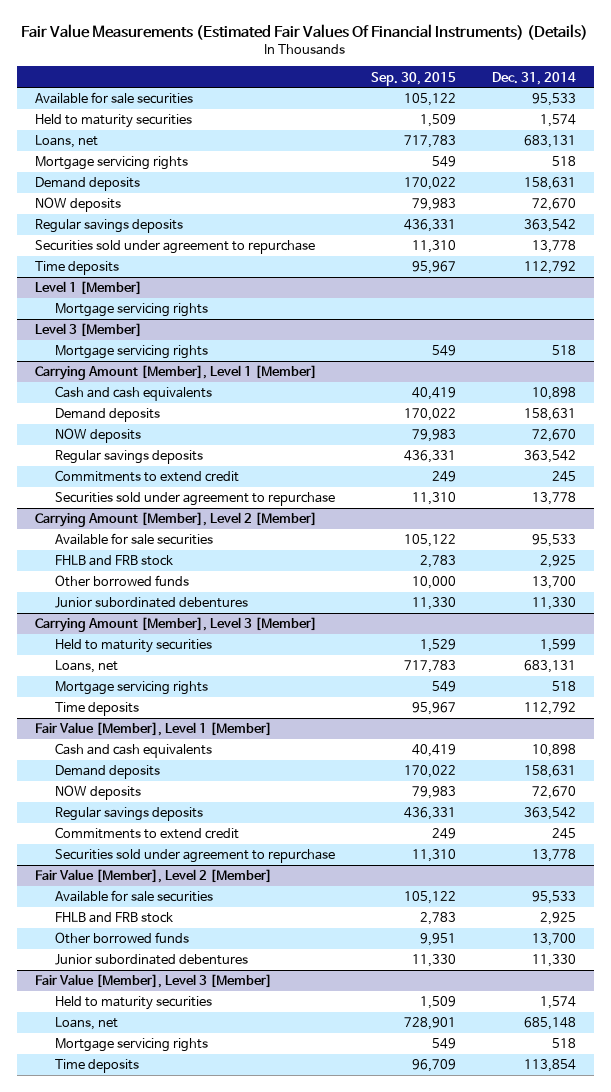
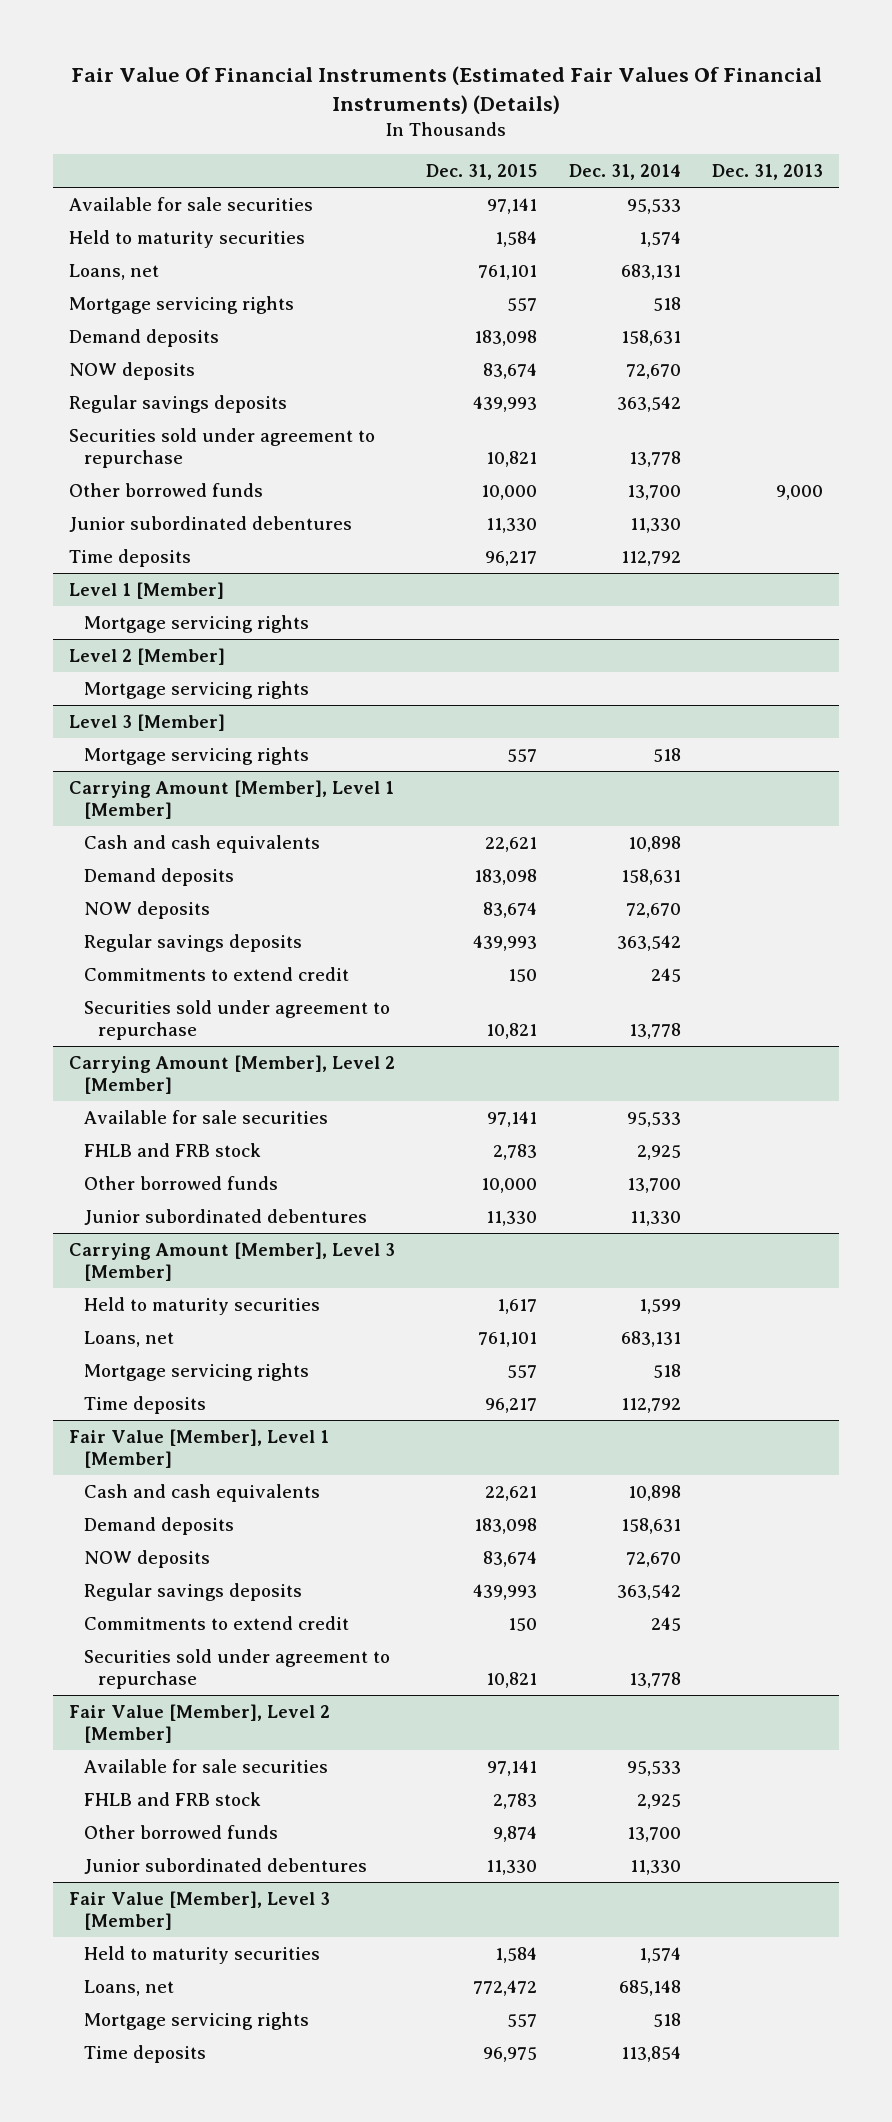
[21,23,589,40] Fair Value Measurements (Estimated Fair Values Of Financial Instruments) (Details) -> [71,65,823,114] Fair Value Of Financial Instruments (Estimated Fair Values Of Financial Instruments) (Details)
[371,71,457,86] Sep. 30, 2015 -> none
none -> [426,164,538,181] Dec. 31, 2015
none -> [712,164,824,181] Dec. 31, 2013
none -> [68,483,263,498] Other borrowed funds
none -> [68,516,352,533] Junior subordinated debentures
none -> [68,648,225,666] Level 2 [Member]
none -> [83,681,309,700] Mortgage servicing rights

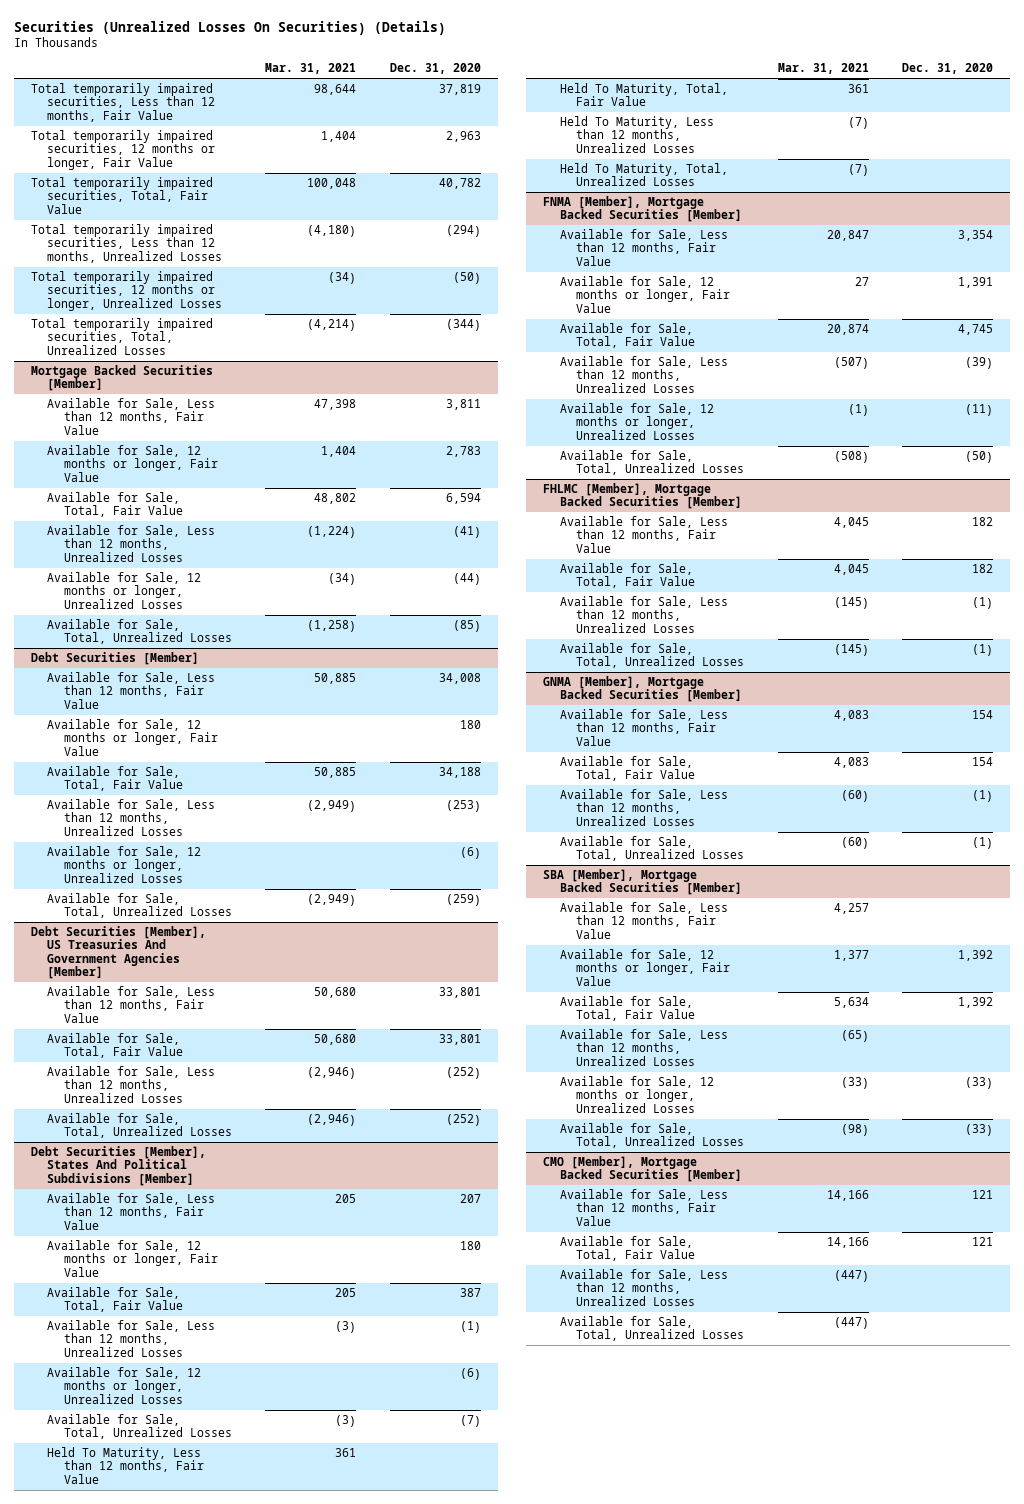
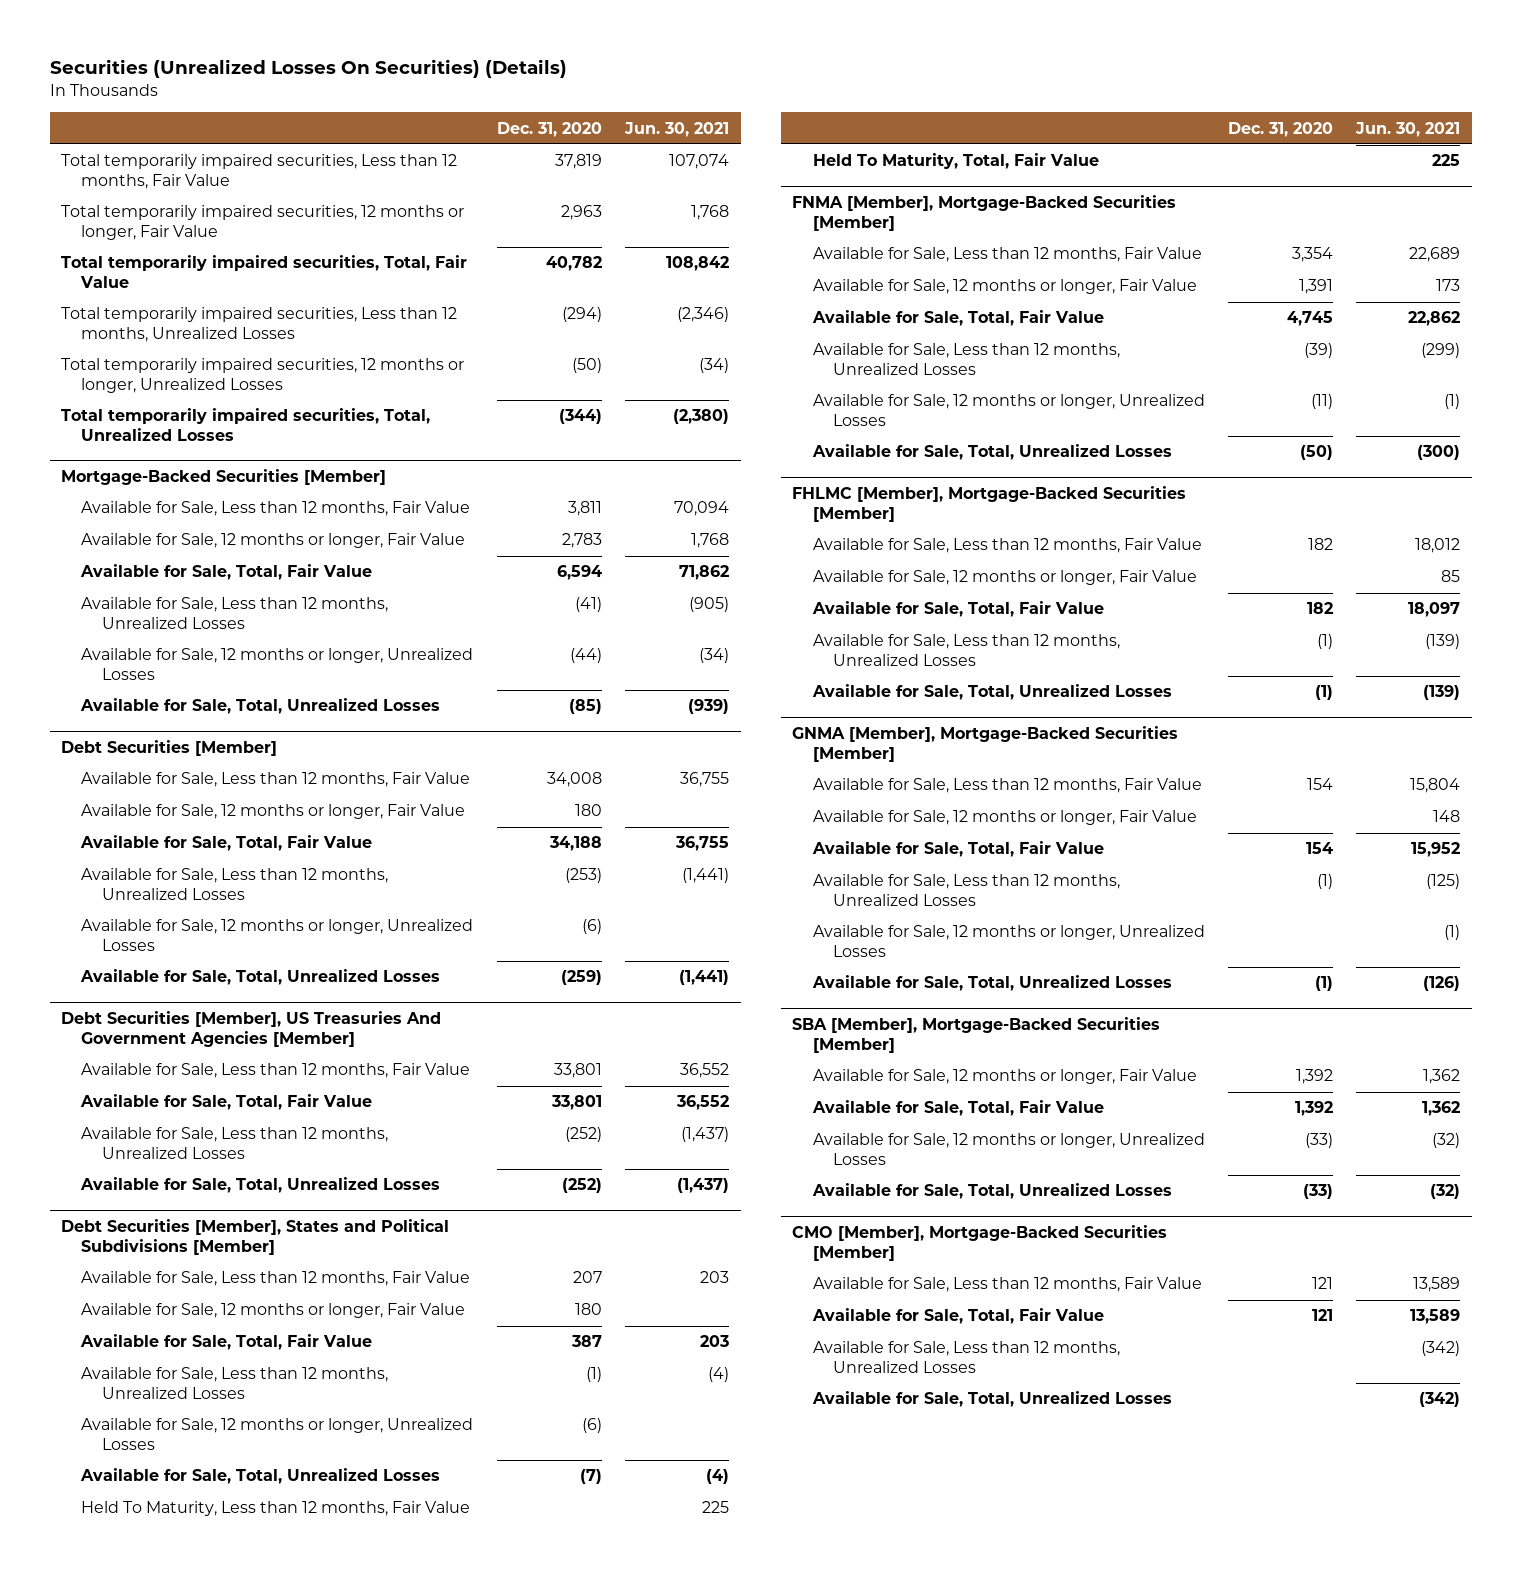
[265,63,357,75] Mar. 31, 2021 -> none
none -> [624,121,730,137] Jun. 30, 2021
[30,365,213,392] Mortgage Backed Securities [Member] -> [61,469,387,486] Mortgage-Backed Securities [Member]
[30,1146,206,1186] Debt Securities [Member], States And Political Subdivisions [Member] -> [61,1219,450,1255] Debt Securities [Member], States and Political Subdivisions [Member]
[559,116,714,153] Held To Maturity, Less than 12 months, Unrealized Losses -> none
[559,163,728,187] Held To Maturity, Total, Unrealized Losses -> none
[543,196,742,223] FNMA [Member], Mortgage Backed Securities [Member] -> [792,195,1177,231] FNMA [Member], Mortgage-Backed Securities [Member]
[543,483,742,510] FHLMC [Member], Mortgage Backed Securities [Member] -> [792,486,1187,522] FHLMC [Member], Mortgage-Backed Securities [Member]
none -> [812,570,1197,586] Available for Sale, 12 months or longer, Fair Value
[543,676,742,703] GNMA [Member], Mortgage Backed Securities [Member] -> [792,726,1179,762] GNMA [Member], Mortgage-Backed Securities [Member]
none -> [812,810,1197,826] Available for Sale, 12 months or longer, Fair Value
none -> [812,925,1205,957] Available for Sale, 12 months or longer, Unrealized Losses
[559,902,728,939] Available for Sale, Less than 12 months, Fair Value -> none
[543,869,742,896] SBA [Member], Mortgage Backed Securities [Member] -> [792,1017,1161,1053] SBA [Member], Mortgage-Backed Securities [Member]
[559,1029,728,1066] Available for Sale, Less than 12 months, Unrealized Losses -> none
[543,1156,742,1183] CMO [Member], Mortgage Backed Securities [Member] -> [792,1225,1168,1261] CMO [Member], Mortgage-Backed Securities [Member]

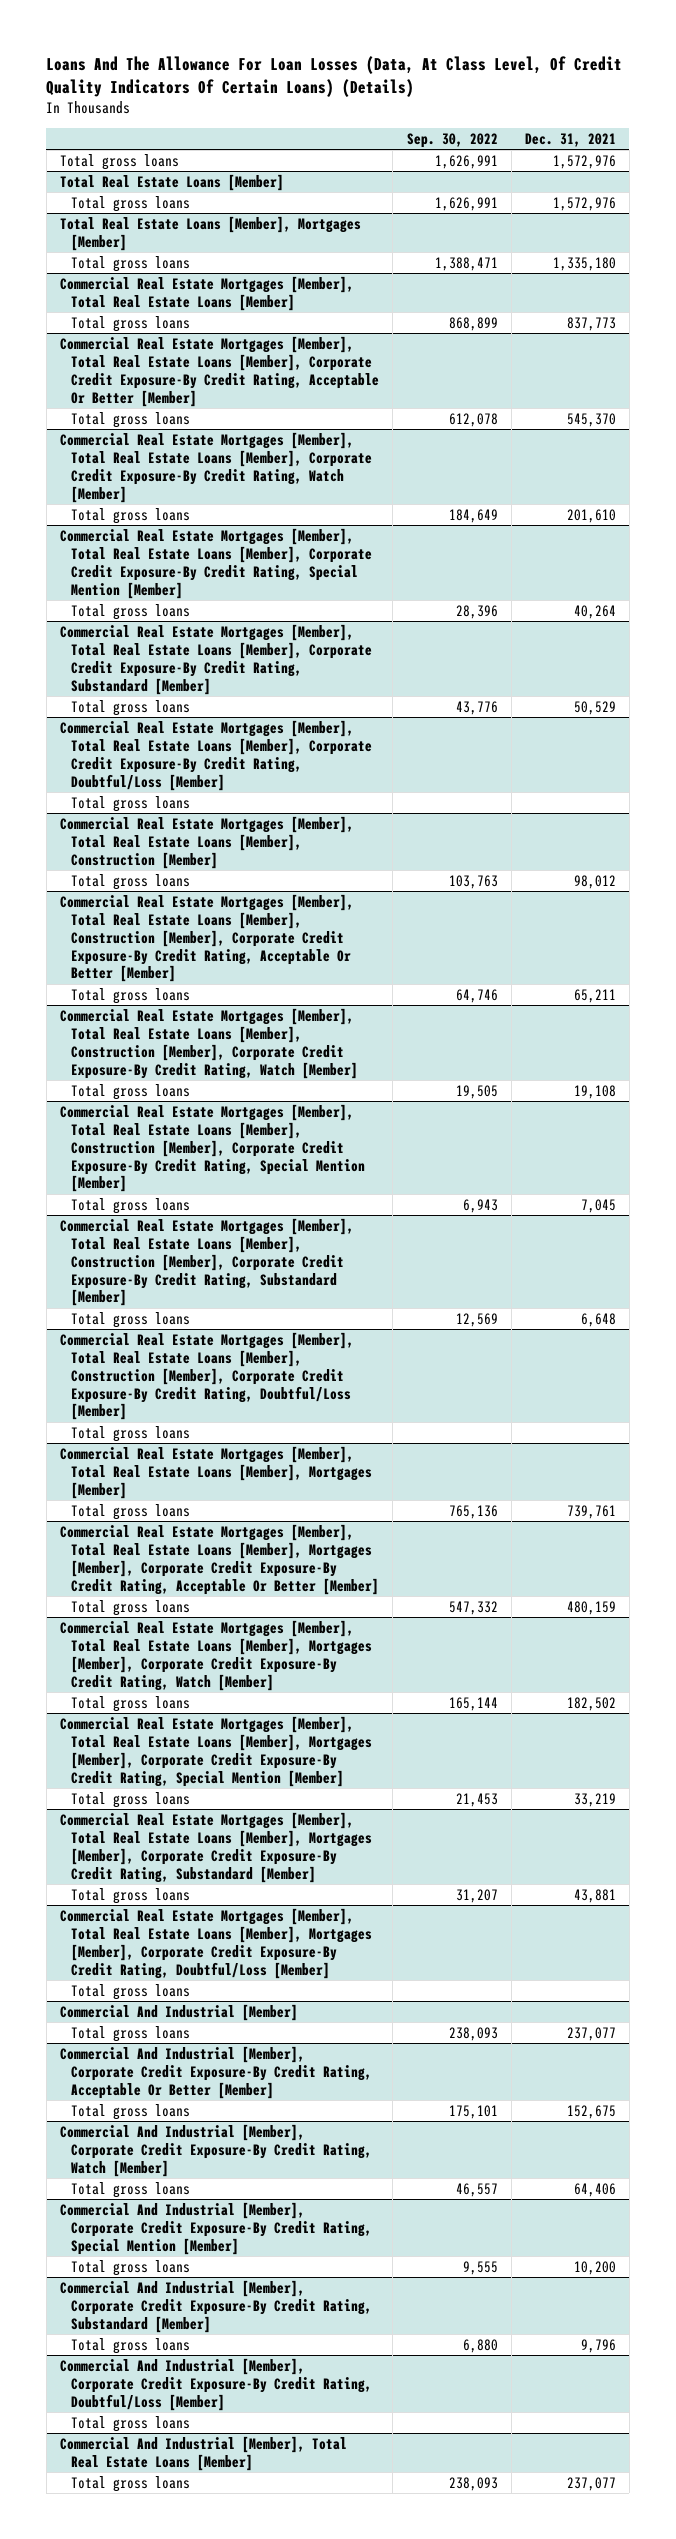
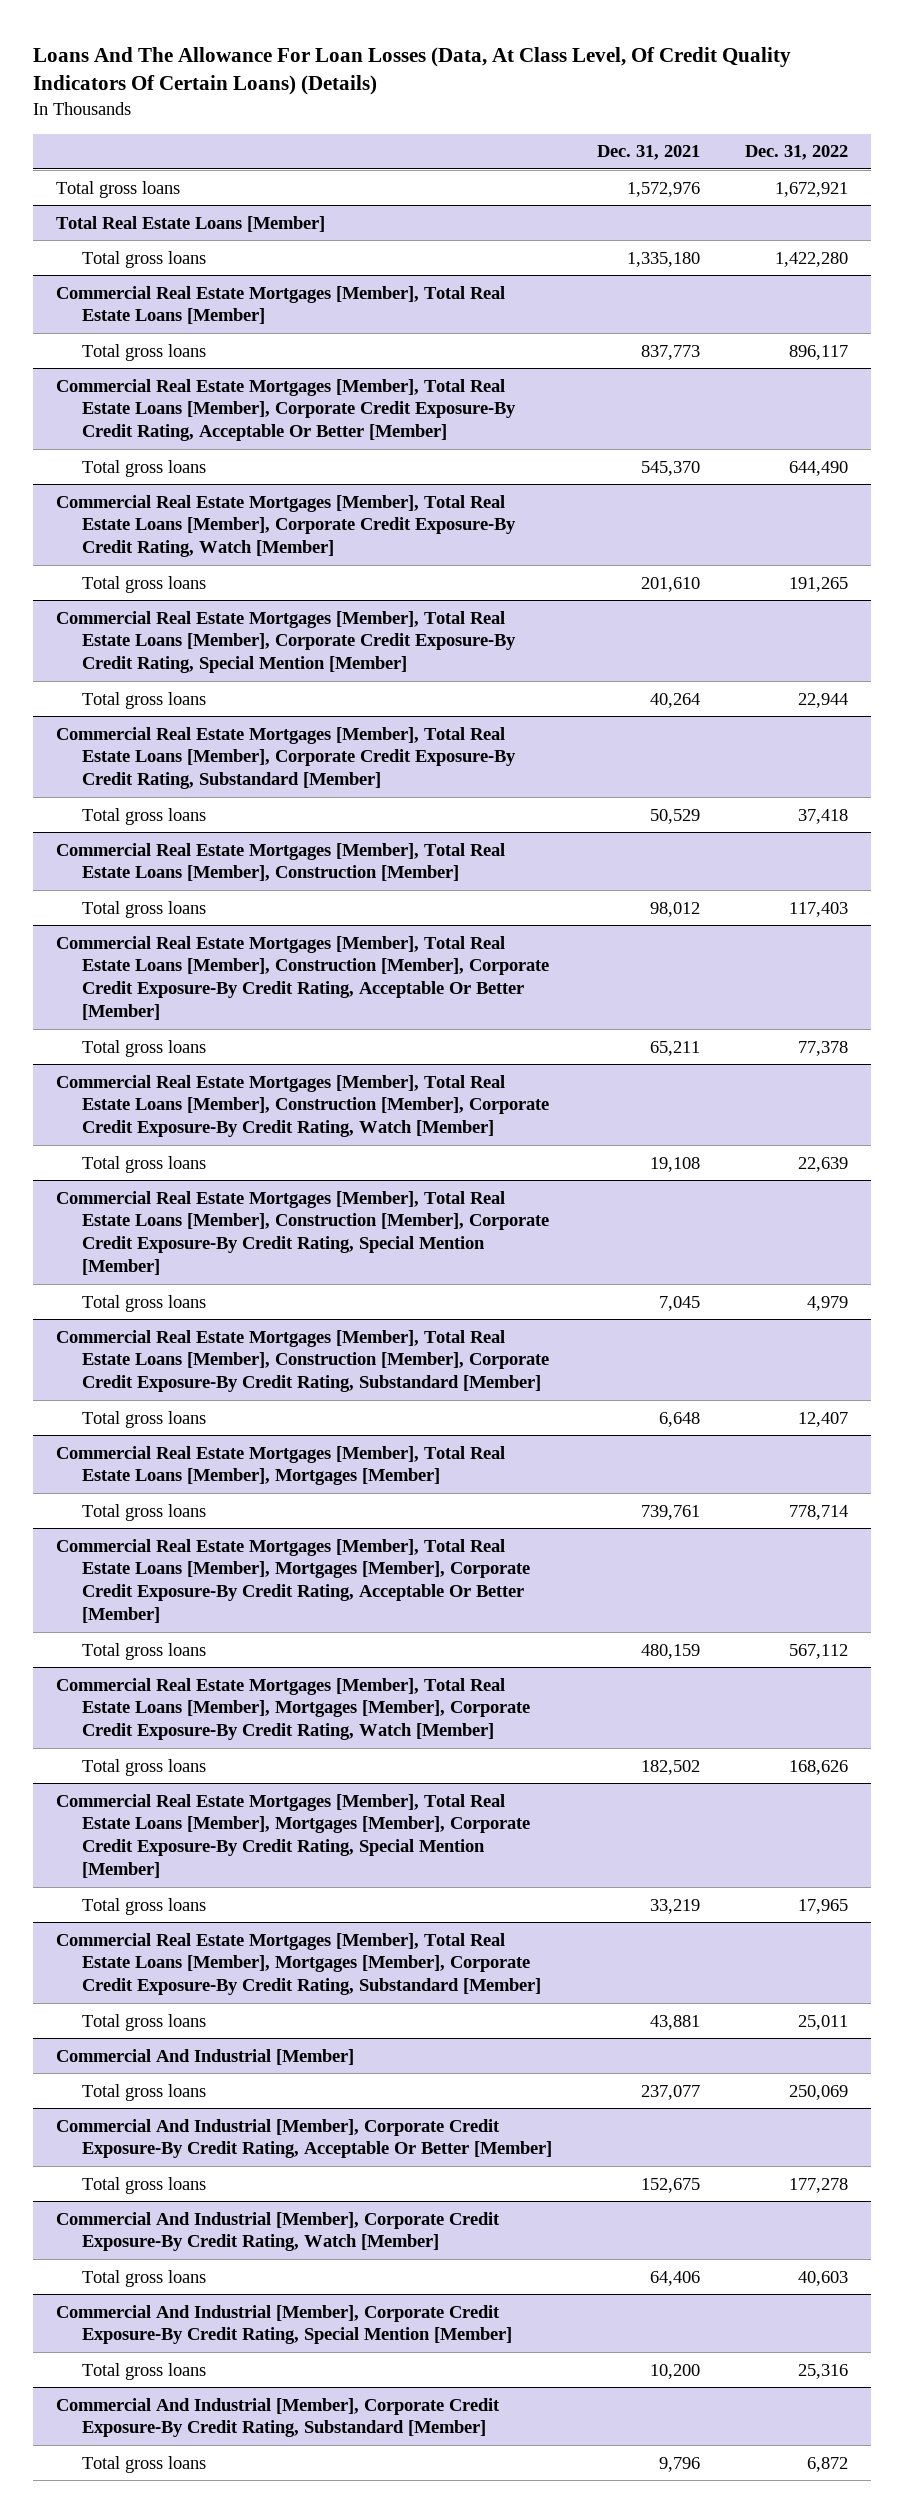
[406,132,498,148] Sep. 30, 2022 -> none
none -> [745,145,849,161] Dec. 31, 2022
[71,195,191,212] Total gross loans -> none
[59,215,361,251] Total Real Estate Loans [Member], Mortgages [Member] -> none
[59,719,373,791] Commercial Real Estate Mortgages [Member], Total Real Estate Loans [Member], Corporate Credit Exposure-By Credit Rating, Doubtful/Loss [Member] -> none
[71,795,191,812] Total gross loans -> none
[59,1331,354,1421] Commercial Real Estate Mortgages [Member], Total Real Estate Loans [Member], Construction [Member], Corporate Credit Exposure-By Credit Rating, Doubtful/Loss [Member] -> none
[71,1425,191,1442] Total gross loans -> none
[59,1907,373,1979] Commercial Real Estate Mortgages [Member], Total Real Estate Loans [Member], Mortgages [Member], Corporate Credit Exposure-By Credit Rating, Doubtful/Loss [Member] -> none
[71,1983,191,2000] Total gross loans -> none
[59,2357,373,2411] Commercial And Industrial [Member], Corporate Credit Exposure-By Credit Rating, Doubtful/Loss [Member] -> none
[71,2415,191,2432] Total gross loans -> none
[59,2435,347,2471] Commercial And Industrial [Member], Total Real Estate Loans [Member] -> none
[71,2475,191,2492] Total gross loans -> none

